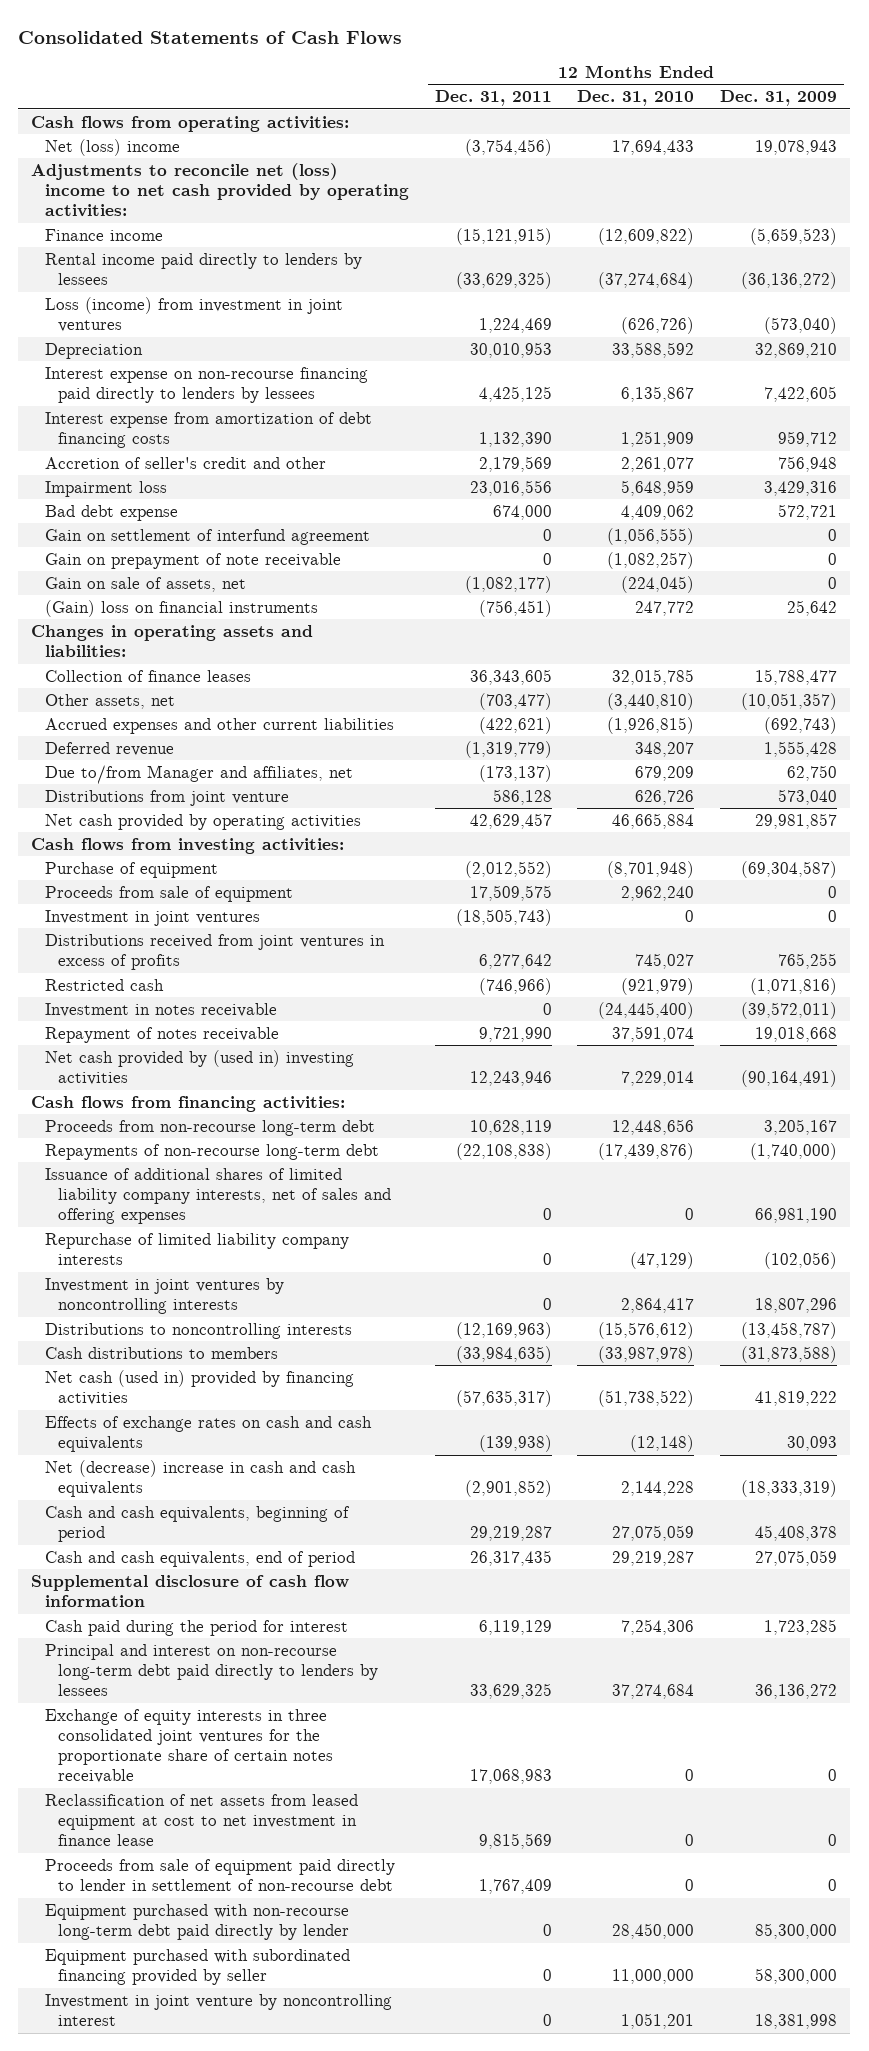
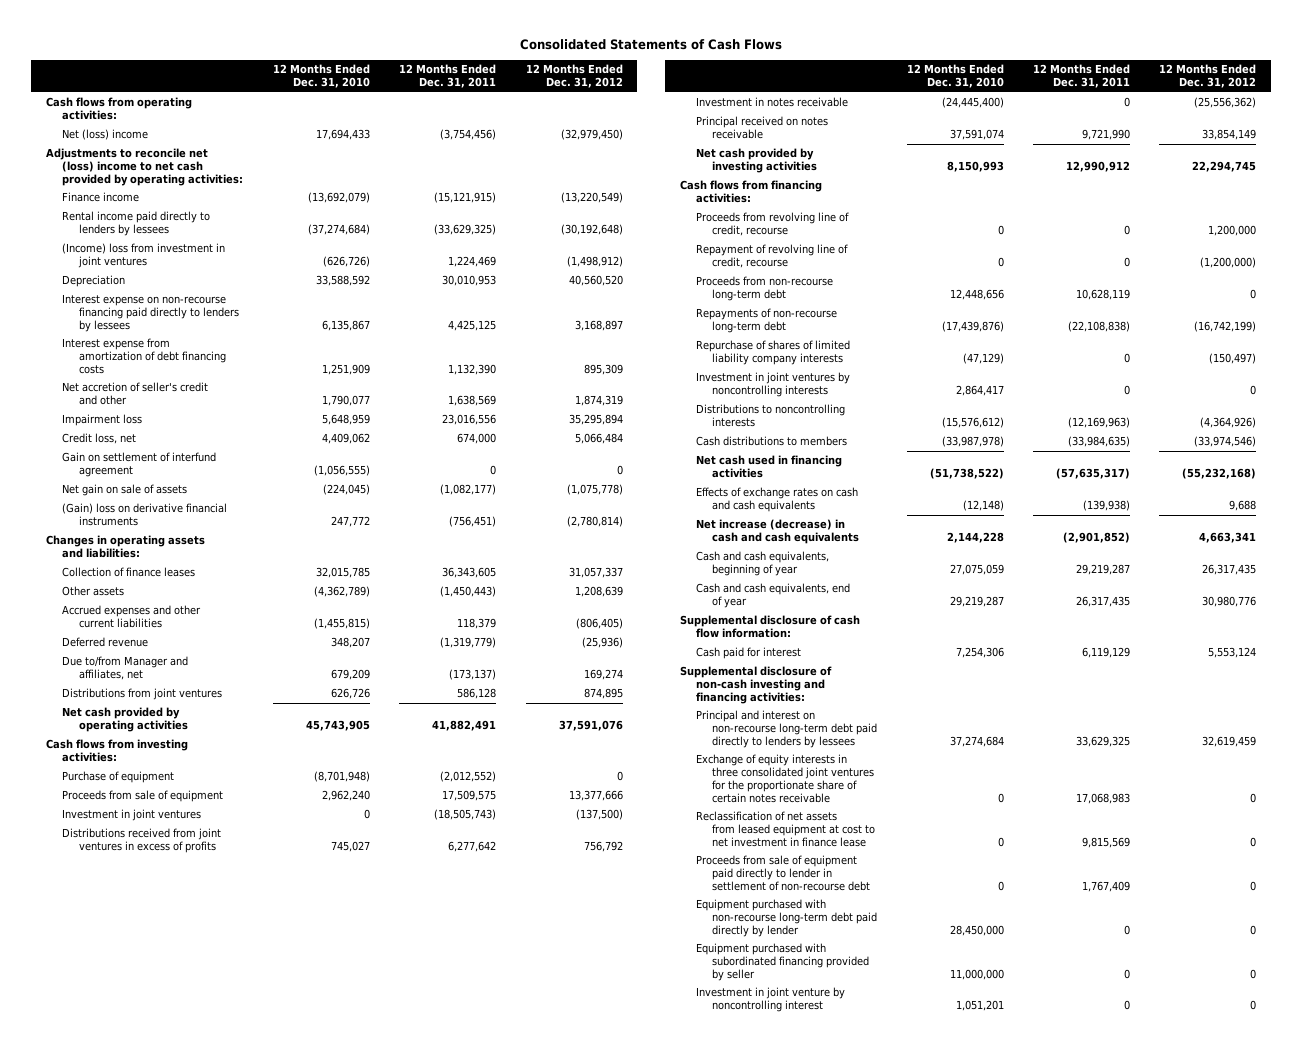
[720,90,838,107] Dec. 31, 2009 -> none
none -> [525,64,623,89] 12 Months Ended Dec. 31, 2012
[598,227,695,245] (12,609,822) -> [307,192,370,204] (13,692,079)
[44,296,343,332] Loss (income) from investment in joint ventures -> [62,243,226,269] (Income) loss from investment in joint ventures
[44,456,326,469] Accretion of seller's credit and other -> [62,382,209,406] Net accretion of seller's credit and other
[478,455,552,472] 2,179,569 -> [448,395,497,407] 1,638,569
[621,456,695,472] 2,261,077 -> [321,395,370,407] 1,790,077
[44,504,178,521] Bad debt expense -> [62,433,137,445] Credit loss, net
[44,552,341,569] Gain on prepayment of note receivable -> none
[44,576,246,592] Gain on sale of assets, net -> [62,484,188,497] Net gain on sale of assets
[44,599,318,617] (Gain) loss on financial instruments -> [62,503,228,527] (Gain) loss on derivative financial instruments
[44,693,175,709] Other assets, net -> [62,586,125,597] Other assets
[478,692,552,710] (703,477) -> [440,586,497,598] (1,450,443)
[607,692,695,710] (3,440,810) -> [313,586,370,598] (4,362,789)
[478,716,552,734] (422,621) -> [457,618,497,630] 118,379
[607,716,695,734] (1,926,815) -> [313,618,370,630] (1,455,815)
[44,789,289,806] Distributions from joint venture -> [62,688,223,701] Distributions from joint ventures
[469,812,552,829] 42,629,457 -> [432,720,497,732] 41,882,491
[612,812,695,829] 46,665,884 -> [305,720,370,732] 45,743,905
[44,978,164,991] Restricted cash -> none
[44,1026,279,1043] Repayment of notes receivable -> [696,116,829,140] Principal received on notes receivable
[44,1049,354,1085] Net cash provided by (used in) investing activities -> [696,148,818,174] Net cash provided by investing activities
[469,1070,552,1086] 12,243,946 -> [1066,161,1131,173] 12,990,912
[621,1070,695,1086] 7,229,014 -> [946,161,1004,173] 8,150,993
none -> [696,212,850,237] Proceeds from revolving line of credit, recourse
none -> [696,244,849,269] Repayment of revolving line of credit, recourse
[44,1167,392,1225] Issuance of additional shares of limited liability company interests, net of sales and offering expenses -> none
[44,1232,349,1265] Repurchase of limited liability company interests -> [696,340,851,366] Repurchase of shares of limited liability company interests
[44,1369,354,1405] Net cash (used in) provided by financing activities -> [696,455,843,479] Net cash used in financing activities
[44,1459,356,1497] Net (decrease) increase in cash and cash equivalents -> [696,519,860,545] Net increase (decrease) in cash and cash equivalents
[44,1505,350,1542] Cash and cash equivalents, beginning of period -> [696,551,830,577] Cash and cash equivalents, beginning of year
[44,1550,355,1567] Cash and cash equivalents, end of period -> [696,583,851,609] Cash and cash equivalents, end of year
[31,1574,350,1607] Supplemental disclosure of cash flow information -> [679,615,860,639] Supplemental disclosure of cash flow information:
[44,1619,348,1636] Cash paid during the period for interest -> [696,647,802,660] Cash paid for interest
none -> [679,666,832,705] Supplemental disclosure of non-cash investing and financing activities:

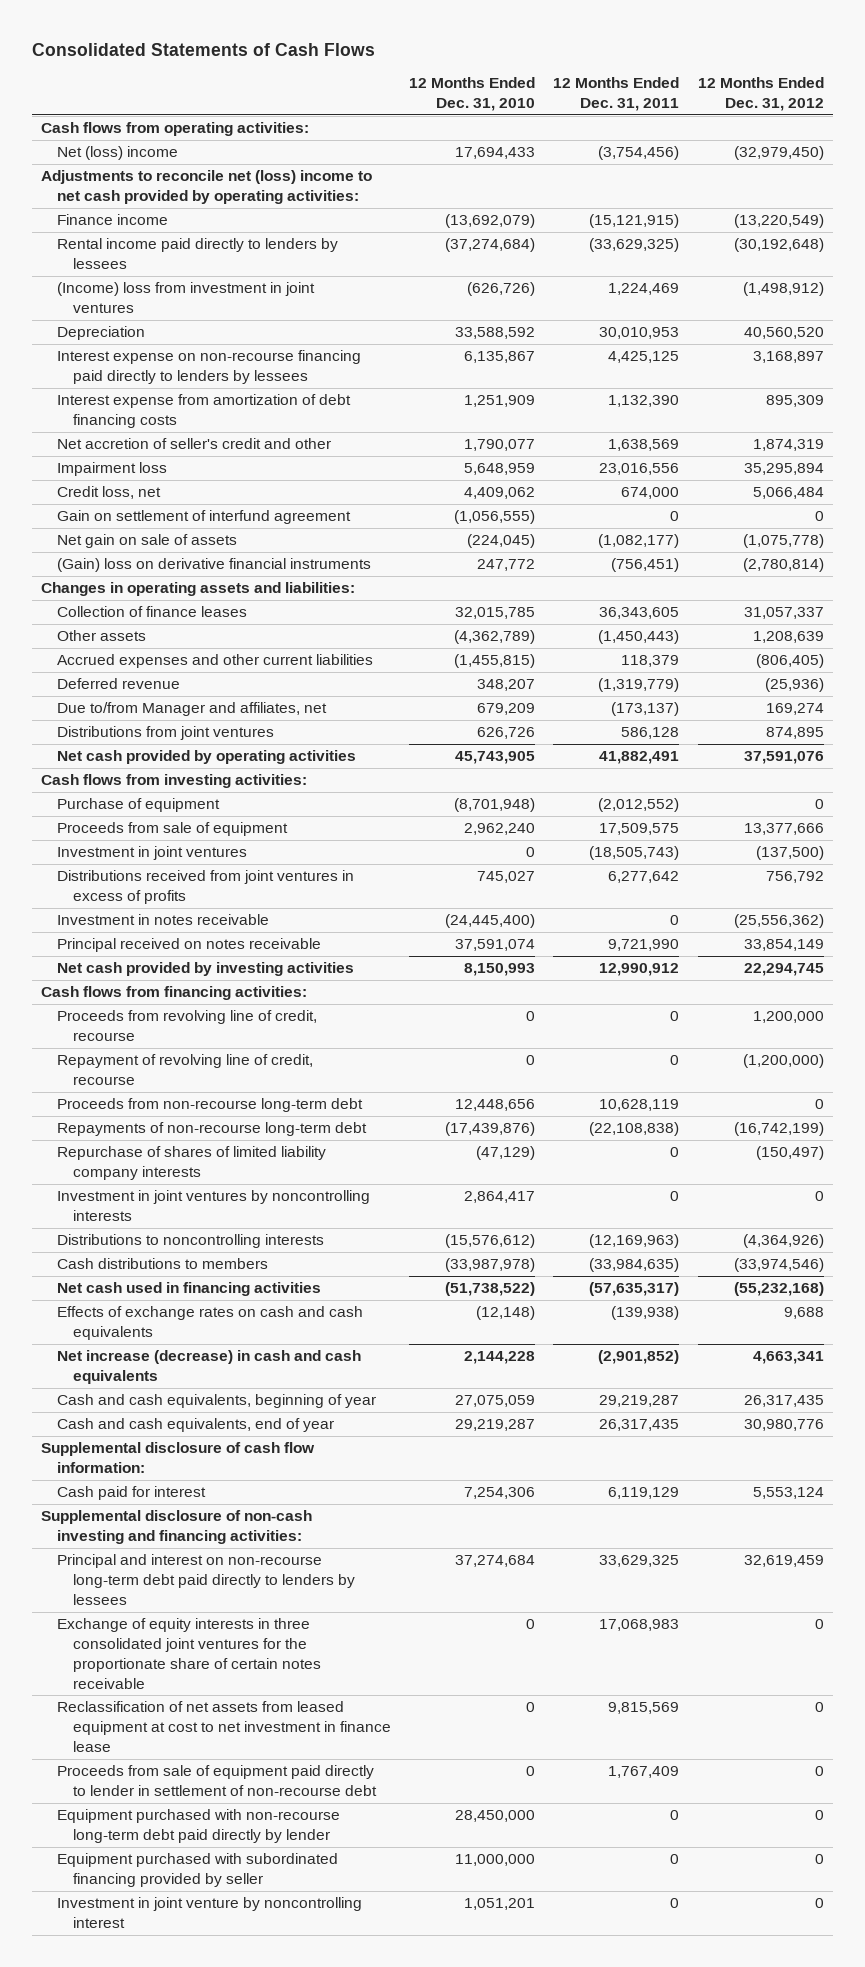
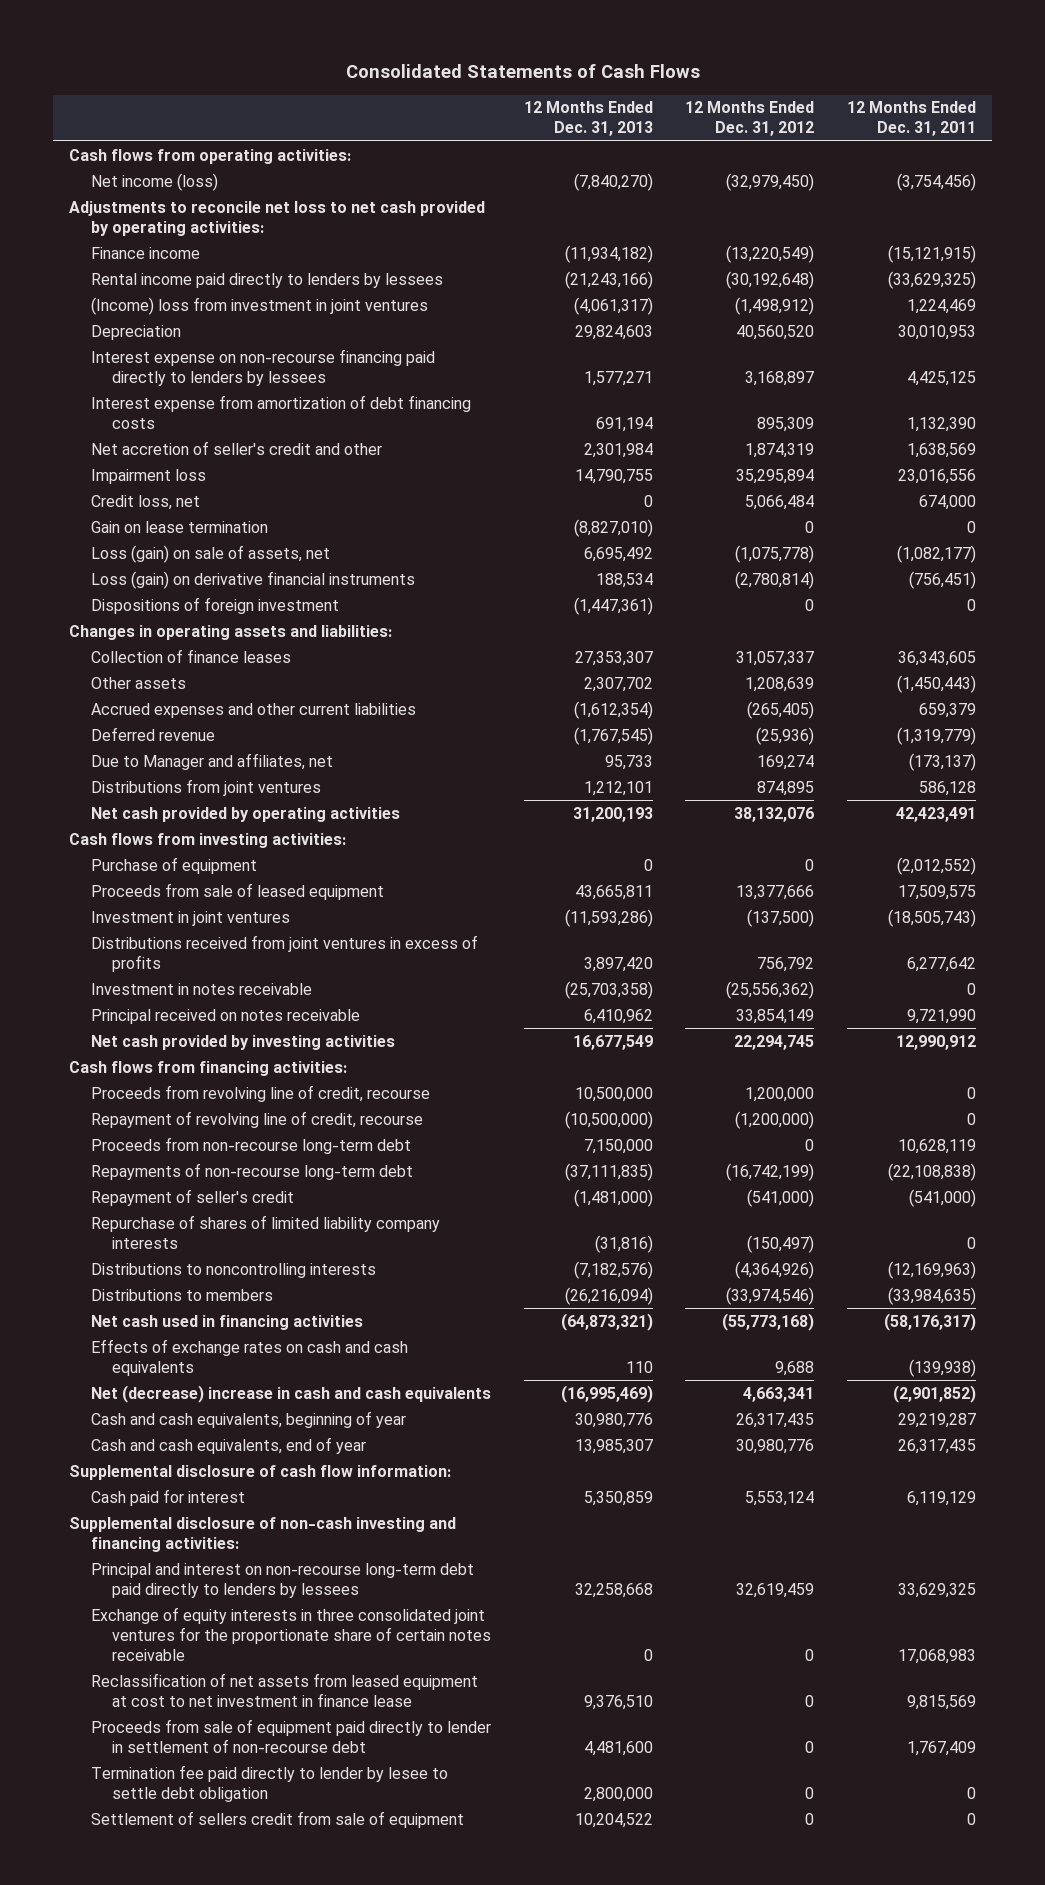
[409,77,536,112] 12 Months Ended Dec. 31, 2010 -> none
none -> [523,101,653,137] 12 Months Ended Dec. 31, 2013
[56,146,178,161] Net (loss) income -> [90,172,218,191] Net income (loss)
[40,170,372,205] Adjustments to reconcile net (loss) income to net cash provided by operating activities: -> [69,200,486,236] Adjustments to reconcile net loss to net cash provided by operating activities:
[56,510,351,525] Gain on settlement of interfund agreement -> none
none -> [90,520,268,533] Gain on lease termination
[56,534,237,549] Net gain on sale of assets -> [90,544,330,563] Loss (gain) on sale of assets, net
[56,558,371,573] (Gain) loss on derivative financial instruments -> [90,570,415,589] Loss (gain) on derivative financial instruments
none -> [90,596,339,614] Dispositions of foreign investment
[621,655,680,668] 118,379 -> [918,702,976,718] 659,379
[755,654,824,669] (806,405) -> [747,700,815,719] (265,405)
[56,702,327,717] Due to/from Manager and affiliates, net -> [90,752,333,770] Due to Manager and affiliates, net
[599,751,680,765] 41,882,491 -> [895,806,976,822] 42,423,491
[743,751,824,765] 37,591,076 -> [734,806,815,822] 38,132,076
[56,822,288,837] Proceeds from sale of equipment -> [90,882,384,900] Proceeds from sale of leased equipment
none -> [90,1188,294,1206] Repayment of seller's credit
[56,1190,370,1222] Investment in joint ventures by noncontrolling interests -> none
[56,1258,268,1270] Cash distributions to members -> [90,1288,273,1301] Distributions to members
[589,1282,680,1297] (57,635,317) -> [883,1312,976,1331] (58,176,317)
[733,1282,824,1297] (55,232,168) -> [722,1312,815,1331] (55,773,168)
[56,1350,361,1385] Net increase (decrease) in cash and cash equivalents -> [90,1384,491,1403] Net (decrease) increase in cash and cash equivalents
[56,1809,340,1844] Equipment purchased with non-recourse long-term debt paid directly by lender -> none
[56,1853,338,1888] Equipment purchased with subordinated financing provided by seller -> none
[56,1897,362,1929] Investment in joint venture by noncontrolling interest -> none
none -> [90,1764,448,1802] Termination fee paid directly to lender by lesee to settle debt obligation
none -> [90,1810,464,1828] Settlement of sellers credit from sale of equipment

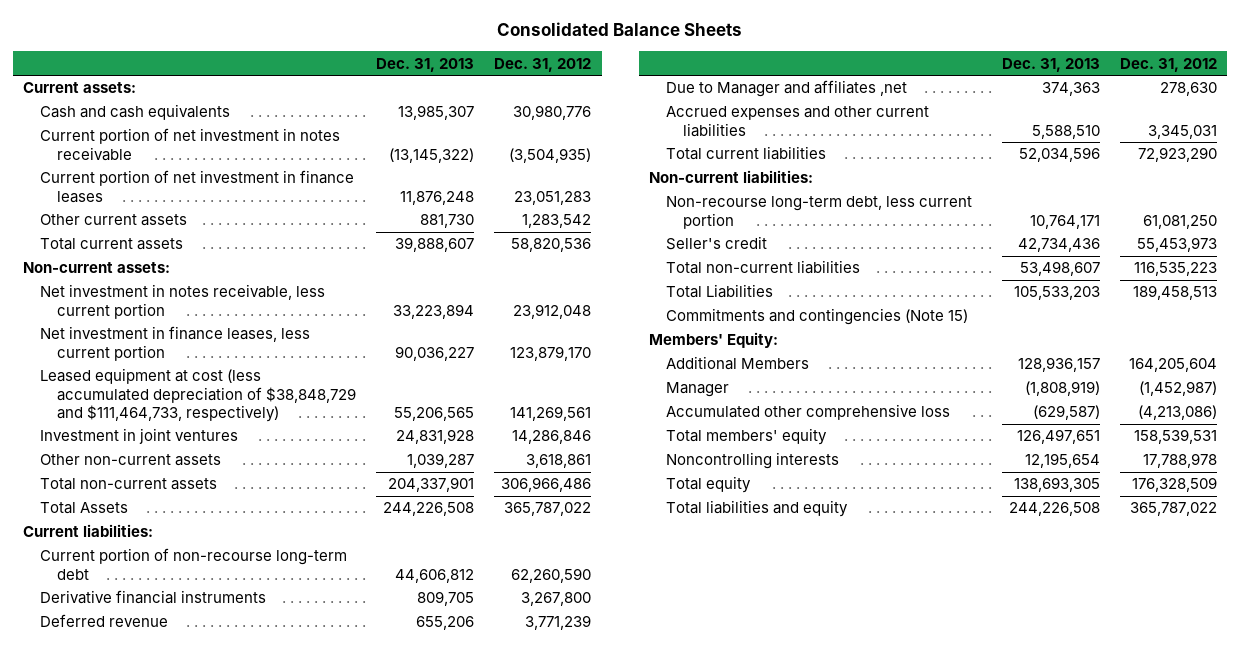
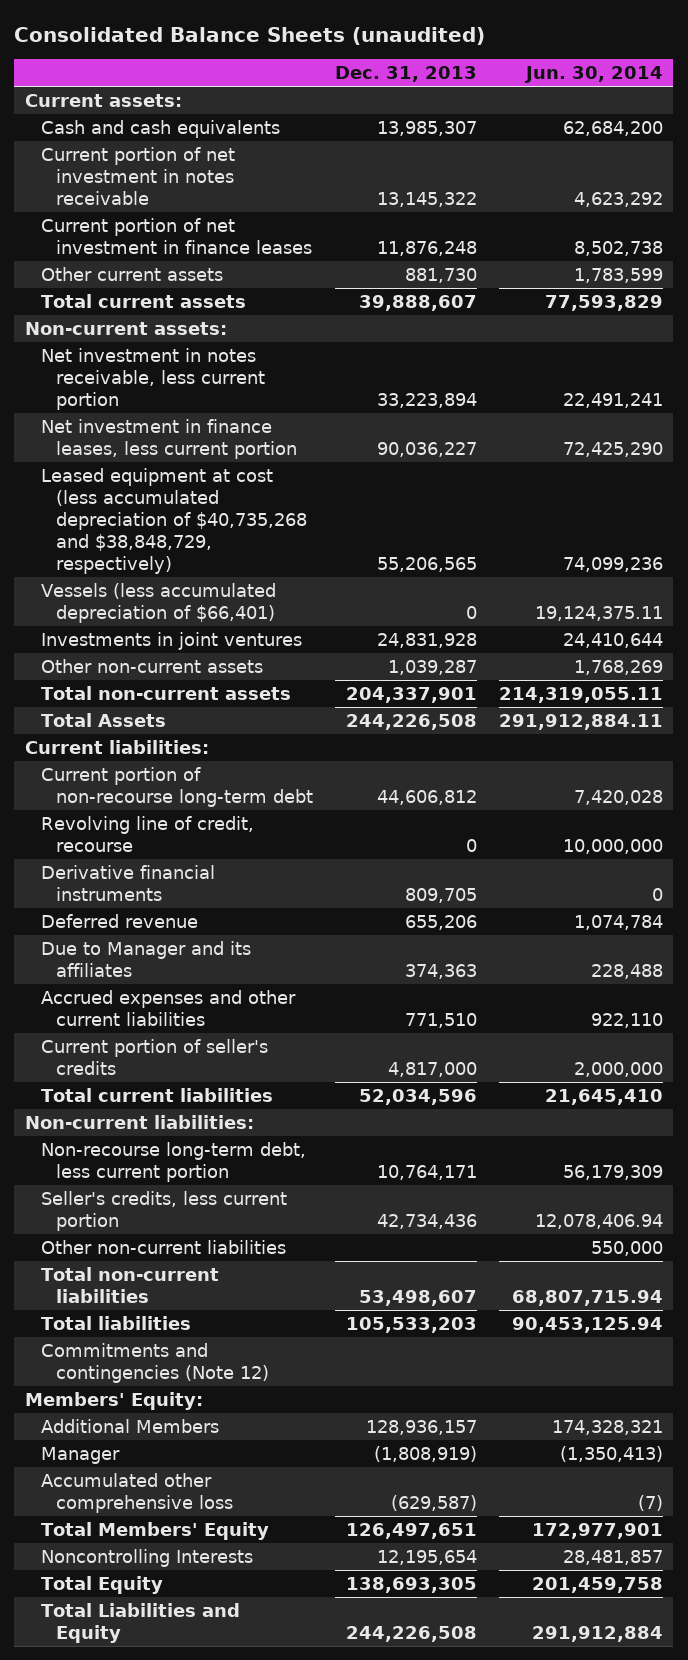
[497,22,743,37] Consolidated Balance Sheets -> [14,26,486,45] Consolidated Balance Sheets (unaudited)
[494,57,592,72] Dec. 31, 2012 -> none
none -> [523,66,663,84] Jun. 30, 2014
[389,147,475,163] (13,145,322) -> [376,191,477,207] 13,145,322
[40,368,357,422] Leased equipment at cost (less accumulated depreciation of $38,848,729 and $111,464,733, respectively) -> [40,467,307,574] Leased equipment at cost (less accumulated depreciation of $40,735,268 and $38,848,729, respectively)
none -> [40,582,276,623] Vessels (less accumulated depreciation of $66,401)
[40,428,239,445] Investment in joint ventures -> [40,631,302,650] Investments in joint ventures
none -> [40,815,254,852] Revolving line of credit, recourse
[666,80,908,98] Due to Manager and affiliates ,net -> [40,940,251,977] Due to Manager and its affiliates
[1032,124,1101,139] 5,588,510 -> [404,1012,477,1028] 771,510
none -> [40,1038,268,1075] Current portion of seller's credits
[666,236,768,251] Seller's credit -> [40,1190,287,1231] Seller's credits, less current portion
none -> [40,1239,286,1254] Other non-current liabilities
[666,284,774,299] Total Liabilities -> [40,1315,191,1330] Total liabilities
[666,308,969,326] Commitments and contingencies (Note 15) -> [40,1342,269,1383] Commitments and contingencies (Note 12)
[666,428,828,446] Total members' equity -> [40,1521,269,1540] Total Members' Equity
[666,452,840,470] Noncontrolling interests -> [40,1548,253,1567] Noncontrolling Interests
[666,476,752,494] Total equity -> [40,1575,163,1594] Total Equity
[666,500,849,518] Total liabilities and equity -> [40,1602,240,1643] Total Liabilities and Equity

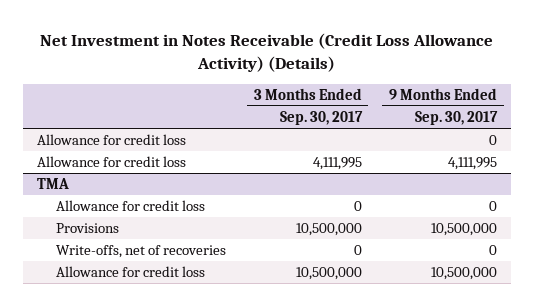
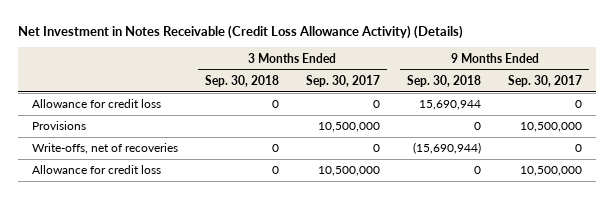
none -> [204,74,279,87] Sep. 30, 2018
none -> [407,74,482,87] Sep. 30, 2018
[36,134,186,146] Allowance for credit loss -> none
[36,156,186,168] Allowance for credit loss -> none
[36,178,69,190] TMA -> none

